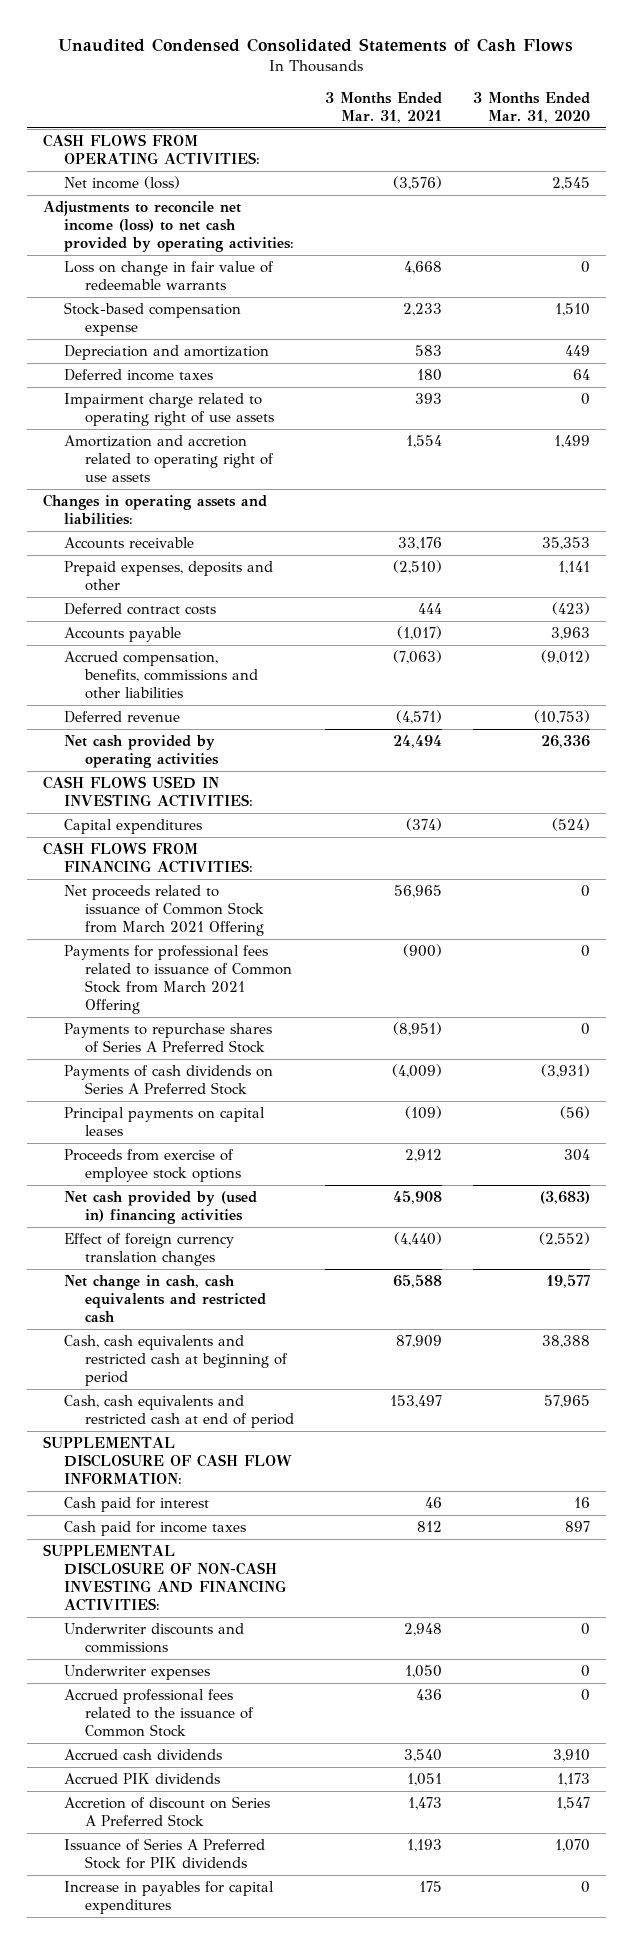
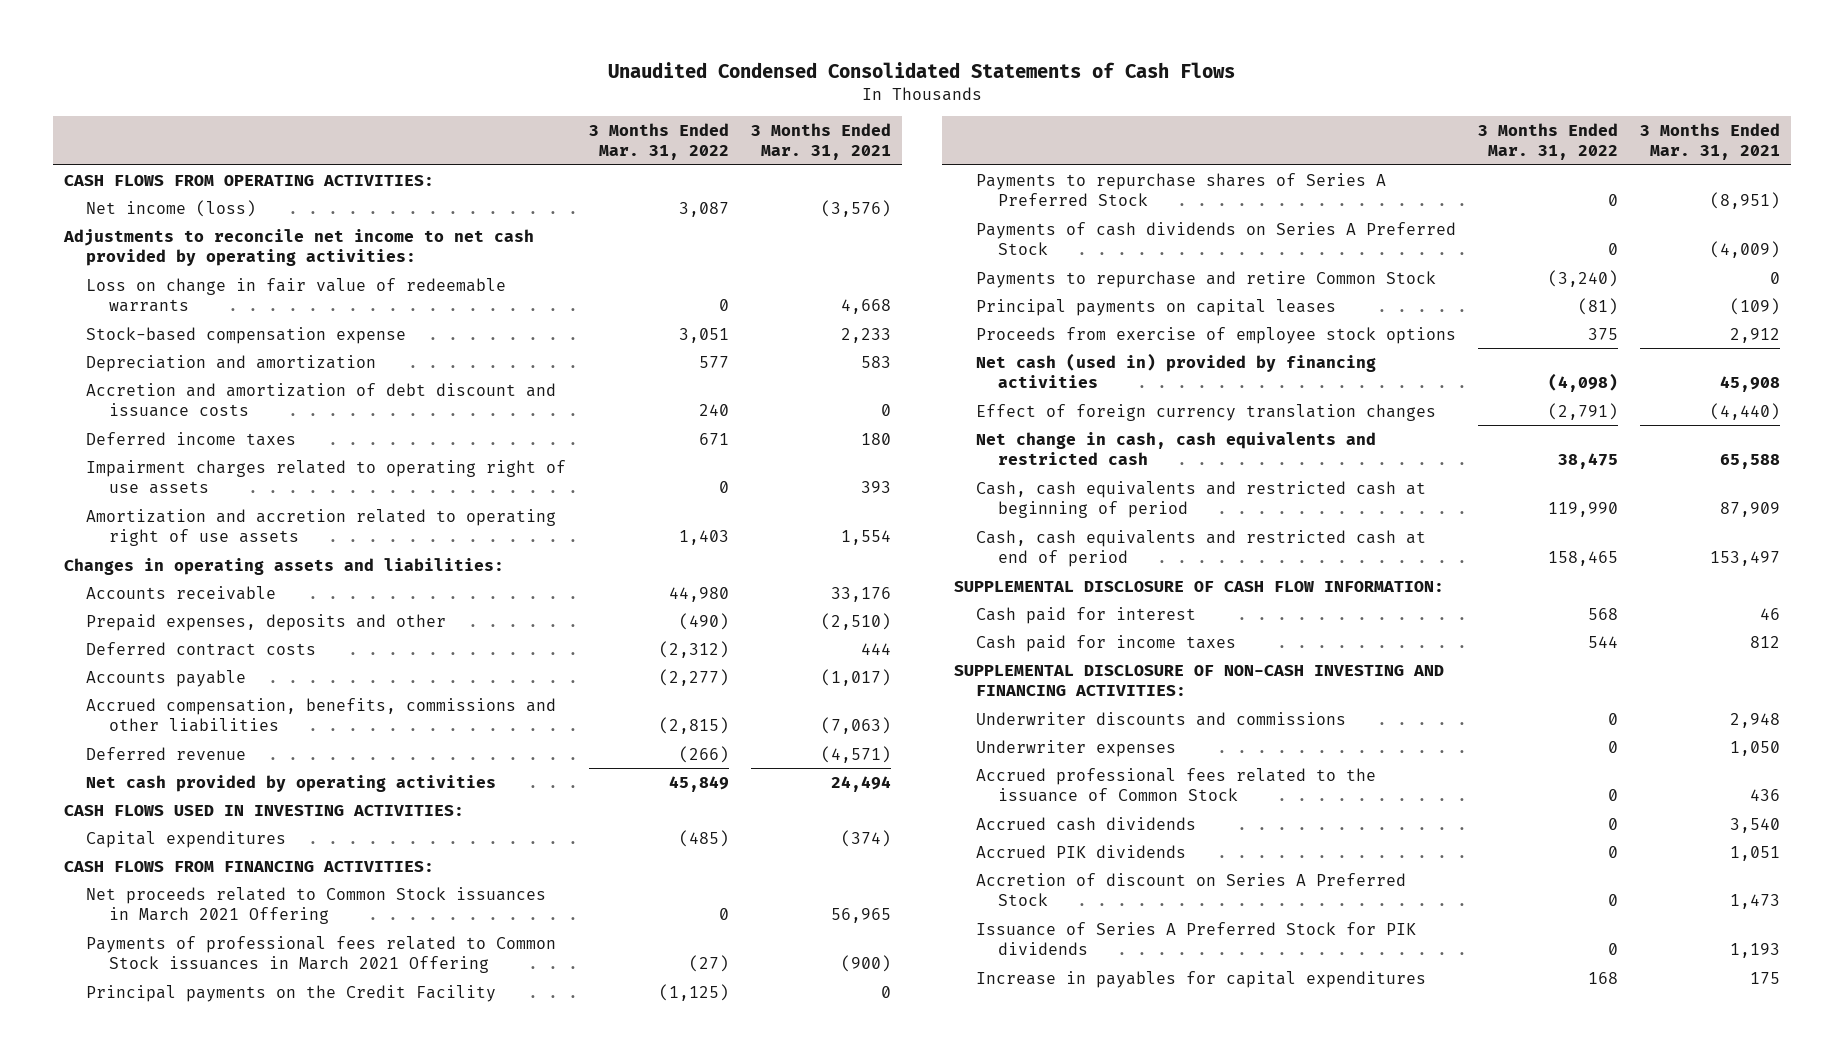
[473,92,591,124] 3 Months Ended Mar. 31, 2020 -> none
none -> [588,122,729,161] 3 Months Ended Mar. 31, 2022
[42,201,294,252] Adjustments to reconcile net income (loss) to net cash provided by operating activities: -> [63,228,535,267] Adjustments to reconcile net income to net cash provided by operating activities:
none -> [86,382,557,418] Accretion and amortization of debt discount and issuance costs
[63,393,274,427] Impairment charge related to operating right of use assets -> [86,459,567,495] Impairment charges related to operating right of use assets
[63,885,264,936] Net proceeds related to issuance of Common Stock from March 2021 Offering -> [86,886,547,925] Net proceeds related to Common Stock issuances in March 2021 Offering
[63,945,292,1014] Payments for professional fees related to issuance of Common Stock from March 2021 Offering -> [86,935,557,974] Payments of professional fees related to Common Stock issuances in March 2021 Offering
none -> [86,984,497,1002] Principal payments on the Credit Facility
none -> [975,270,1436,288] Payments to repurchase and retire Common Stock
[63,1191,257,1225] Net cash provided by (used in) financing activities -> [975,352,1376,389] Net cash (used in) provided by financing activities

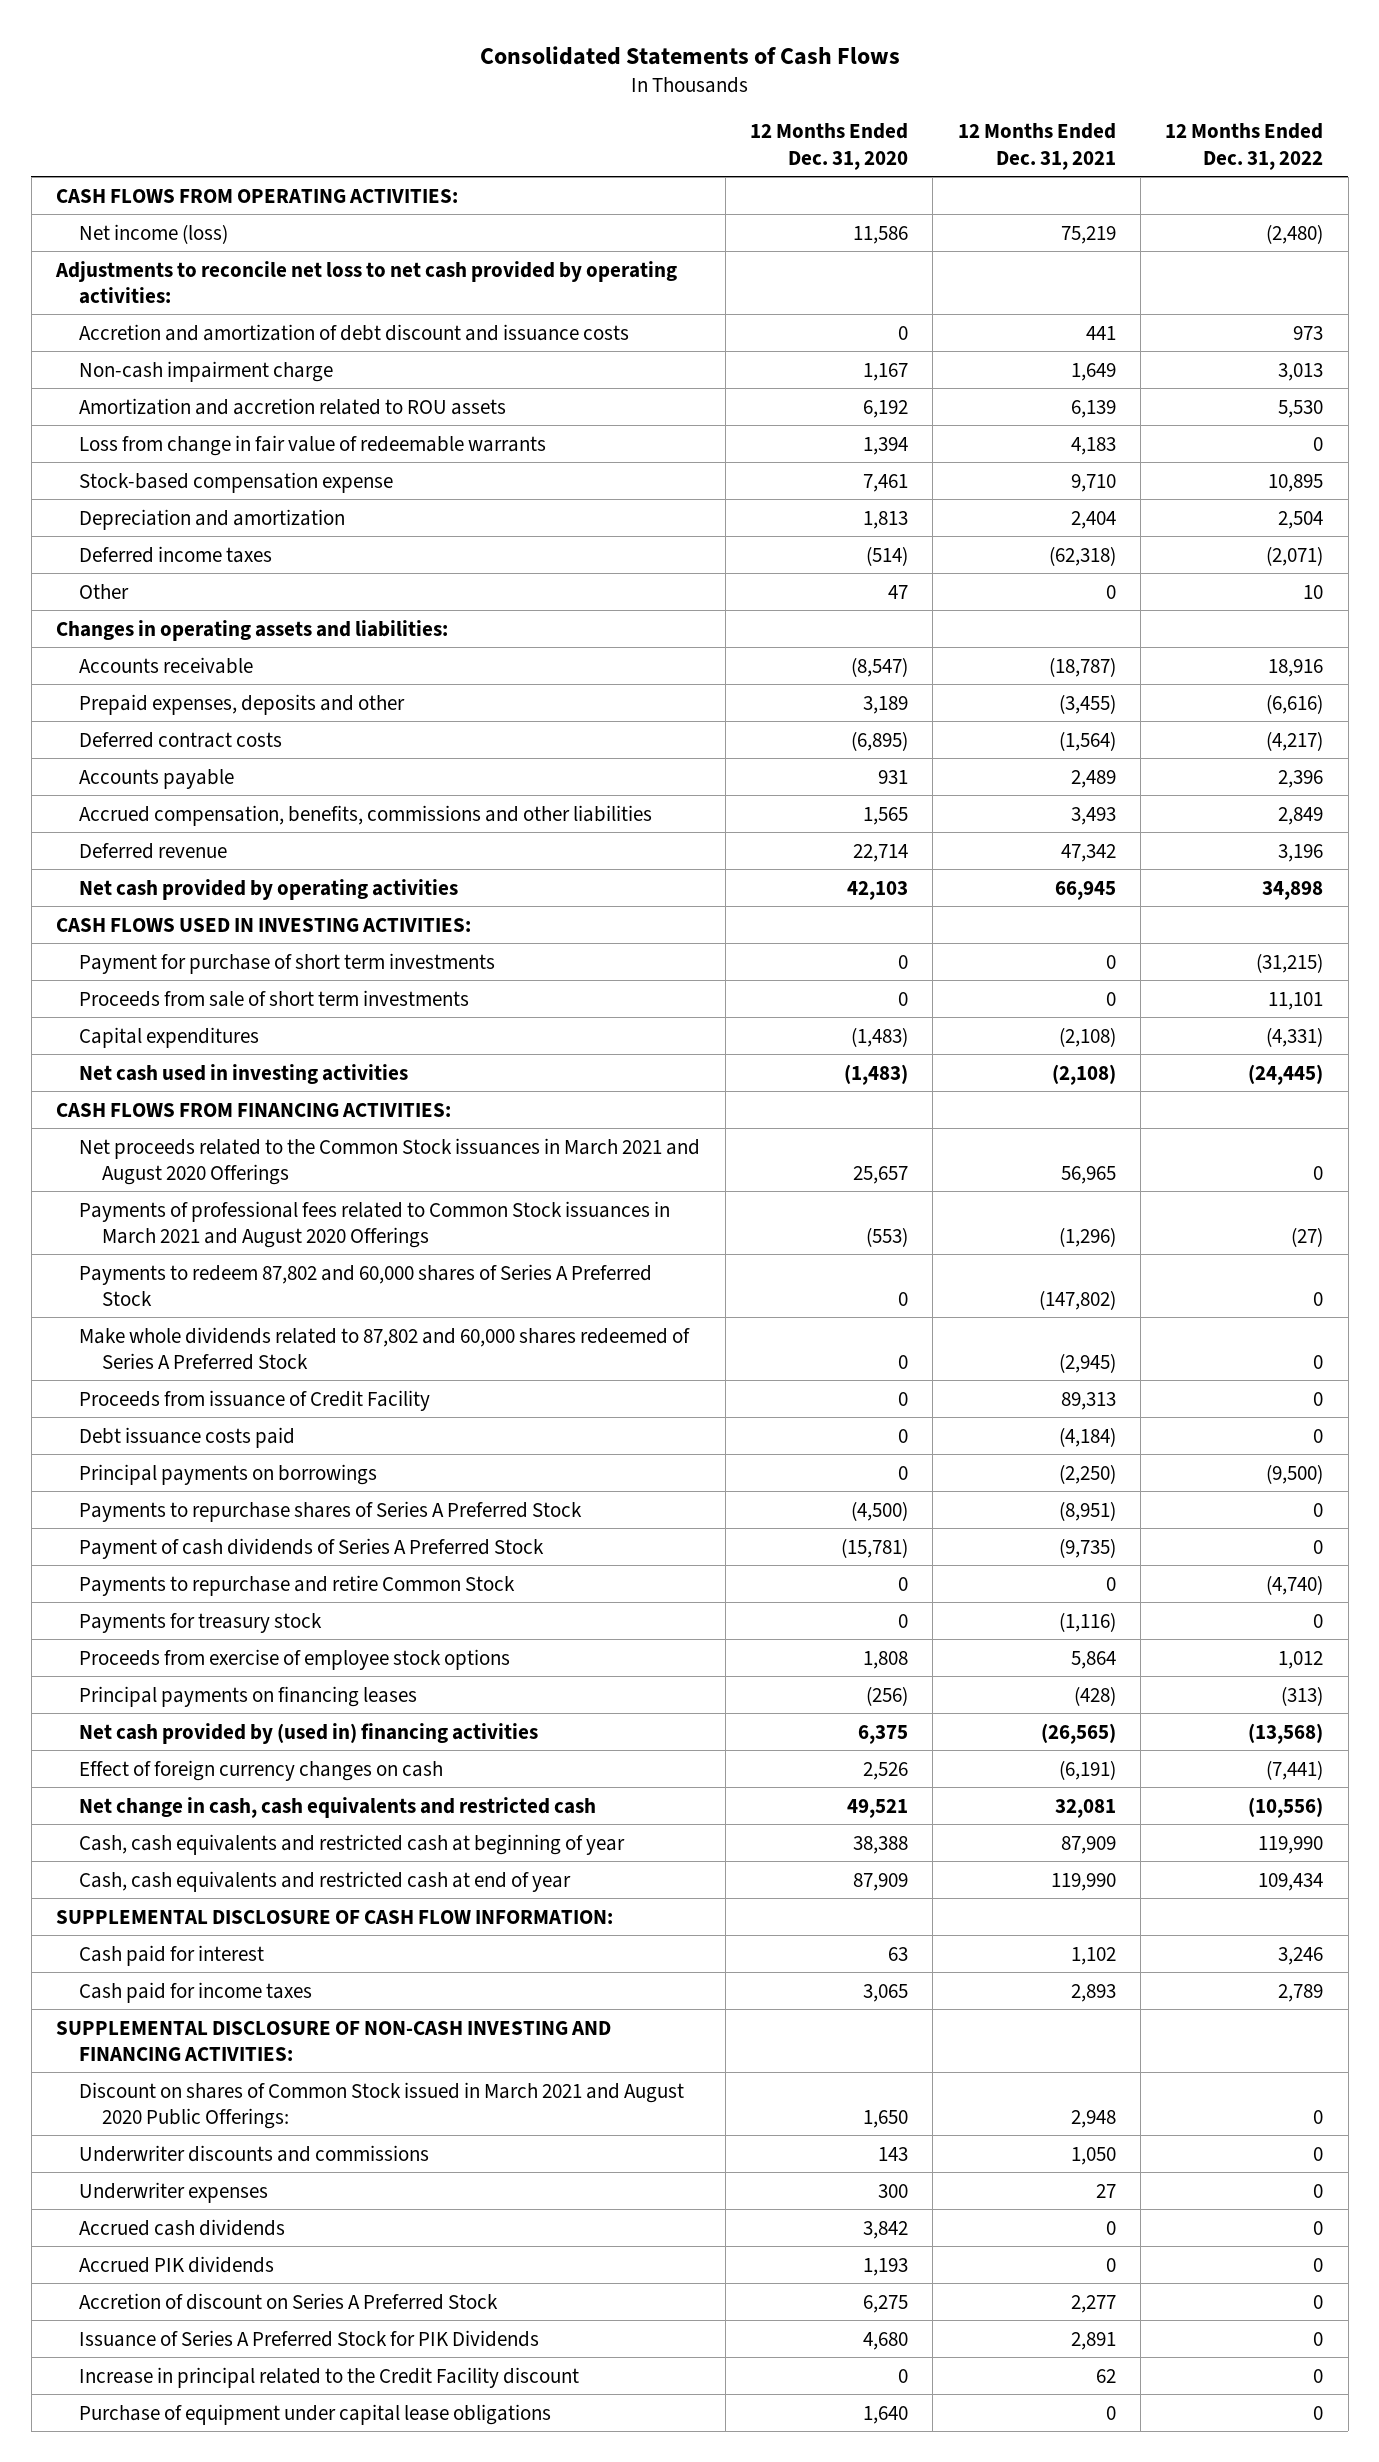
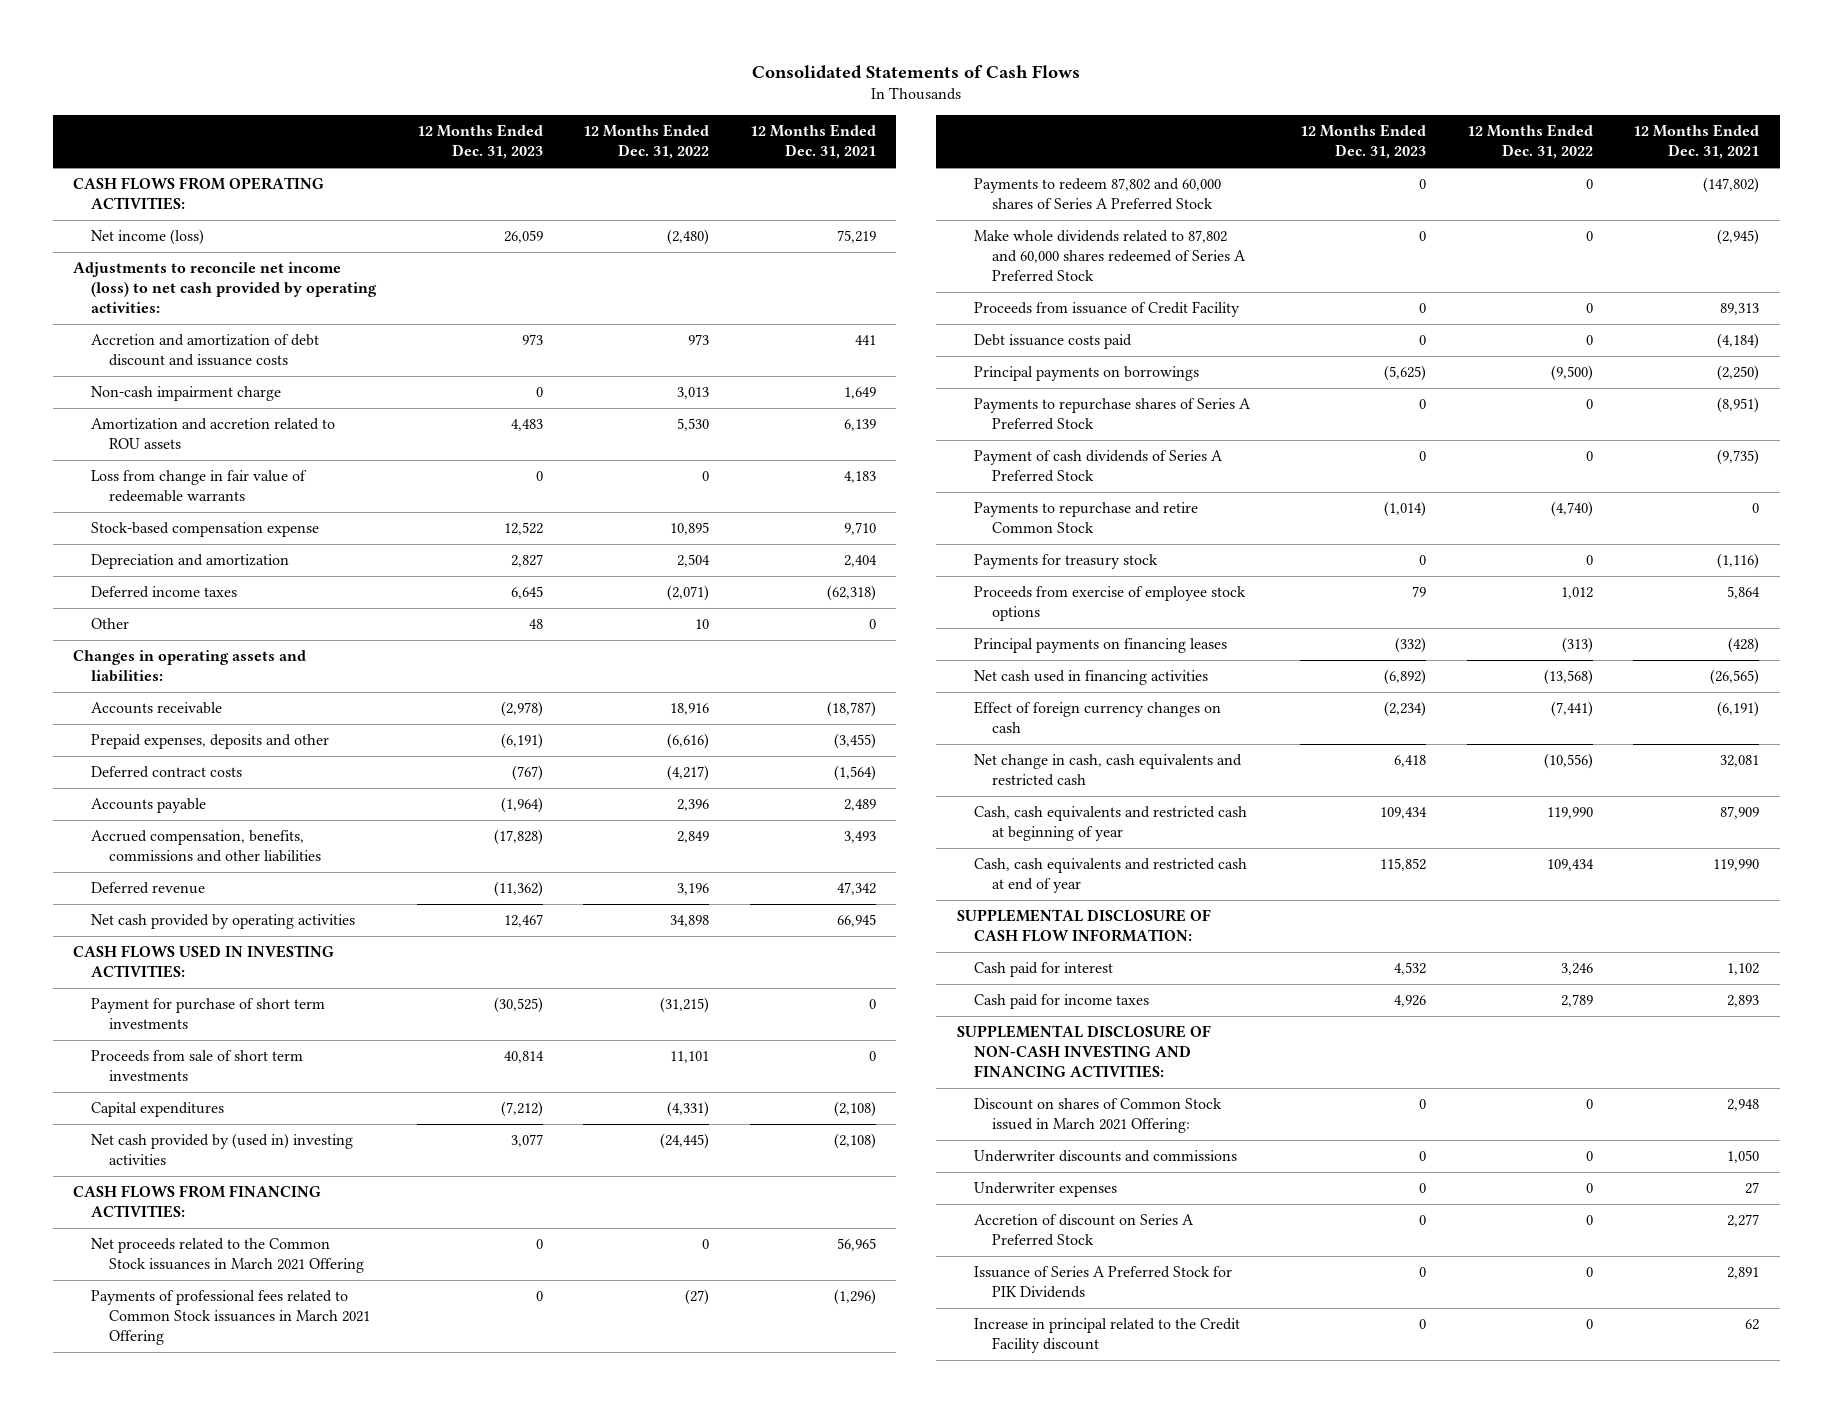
[749,123,908,170] 12 Months Ended Dec. 31, 2020 -> none
none -> [416,124,543,160] 12 Months Ended Dec. 31, 2023
[55,260,678,304] Adjustments to reconcile net loss to net cash provided by operating activities: -> [73,262,378,314] Adjustments to reconcile net income (loss) to net cash provided by operating activities:
[79,1063,409,1084] Net cash used in investing activities -> [91,1133,354,1166] Net cash provided by (used in) investing activities
[79,1137,701,1185] Net proceeds related to the Common Stock issuances in March 2021 and August 2020 Offerings -> [91,1238,364,1274] Net proceeds related to the Common Stock issuances in March 2021 Offering
[79,1200,671,1248] Payments of professional fees related to Common Stock issuances in March 2021 and August 2020 Offerings -> [91,1290,370,1346] Payments of professional fees related to Common Stock issuances in March 2021 Offering
[79,1722,539,1744] Net cash provided by (used in) financing activities -> [974,670,1209,686] Net cash used in financing activities
[79,2081,685,2129] Discount on shares of Common Stock issued in March 2021 and August 2020 Public Offerings: -> [974,1098,1223,1134] Discount on shares of Common Stock issued in March 2021 Offering:
[79,2218,286,2236] Accrued cash dividends -> none
[79,2255,275,2273] Accrued PIK dividends -> none
[79,2403,552,2425] Purchase of equipment under capital lease obligations -> none

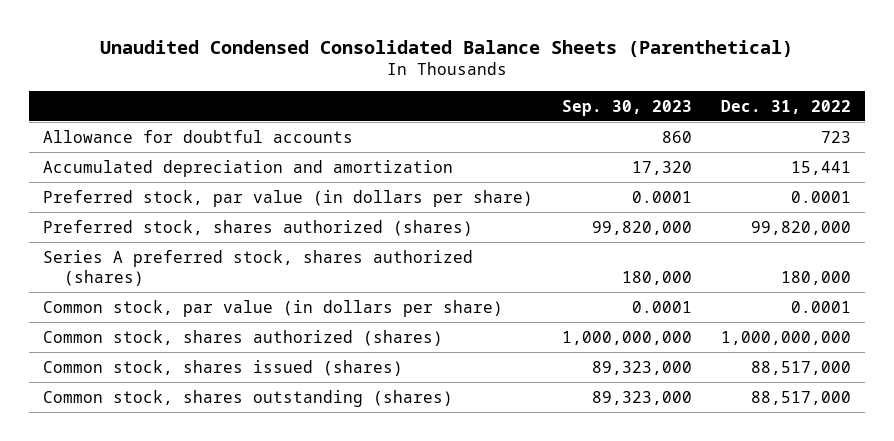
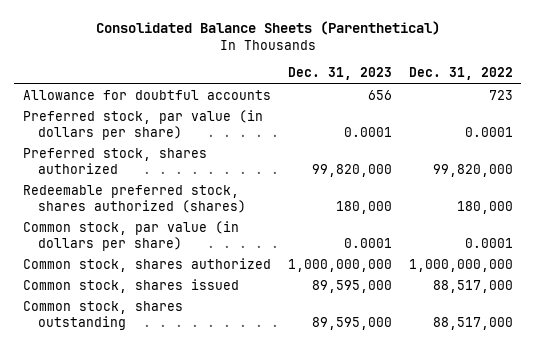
[100,39,794,57] Unaudited Condensed Consolidated Balance Sheets (Parenthetical) -> [95,21,440,36] Consolidated Balance Sheets (Parenthetical)
[562,99,693,116] Sep. 30, 2023 -> none
none -> [287,67,392,81] Dec. 31, 2023
[43,159,454,177] Accumulated depreciation and amortization -> none
[43,219,474,236] Preferred stock, shares authorized (shares) -> [22,148,207,174] Preferred stock, shares authorized
[43,249,474,287] Series A preferred stock, shares authorized (shares) -> [22,185,246,213] Redeemable preferred stock, shares authorized (shares)
[43,329,444,346] Common stock, shares authorized (shares) -> [22,258,271,273] Common stock, shares authorized
[43,359,404,376] Common stock, shares issued (shares) -> [22,279,239,294] Common stock, shares issued
[43,389,454,407] Common stock, shares outstanding (shares) -> [22,301,183,330] Common stock, shares outstanding

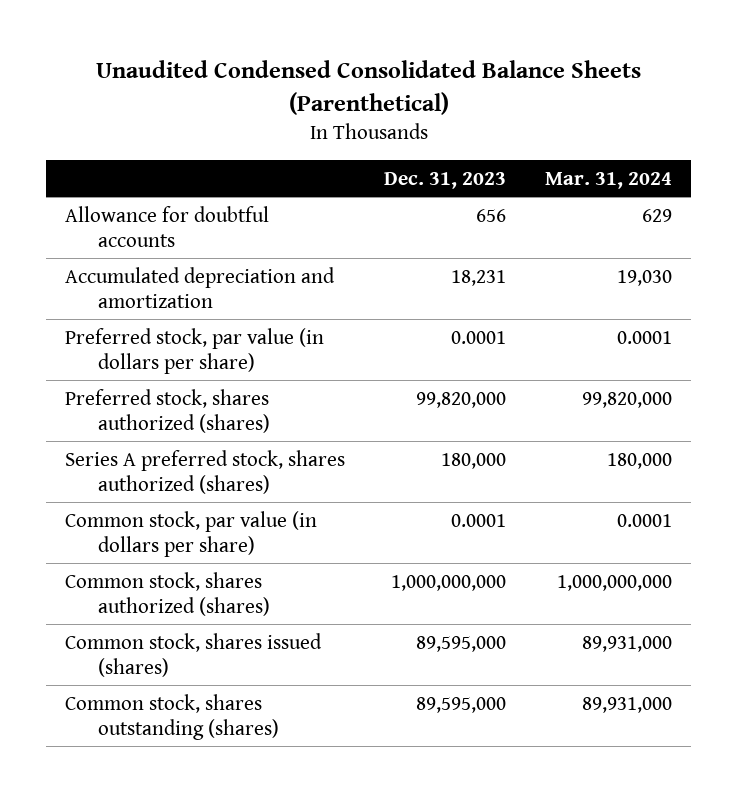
[95,21,440,36] Consolidated Balance Sheets (Parenthetical) -> [95,60,641,115] Unaudited Condensed Consolidated Balance Sheets (Parenthetical)
[408,67,513,81] Dec. 31, 2022 -> none
none -> [544,171,672,189] Mar. 31, 2024
none -> [65,266,336,308] Accumulated depreciation and amortization
[22,148,207,174] Preferred stock, shares authorized -> [65,388,271,433] Preferred stock, shares authorized (shares)
[22,185,246,213] Redeemable preferred stock, shares authorized (shares) -> [65,449,346,494] Series A preferred stock, shares authorized (shares)
[22,258,271,273] Common stock, shares authorized -> [65,571,271,616] Common stock, shares authorized (shares)
[22,279,239,294] Common stock, shares issued -> [65,632,323,677] Common stock, shares issued (shares)
[22,301,183,330] Common stock, shares outstanding -> [65,693,280,740] Common stock, shares outstanding (shares)

